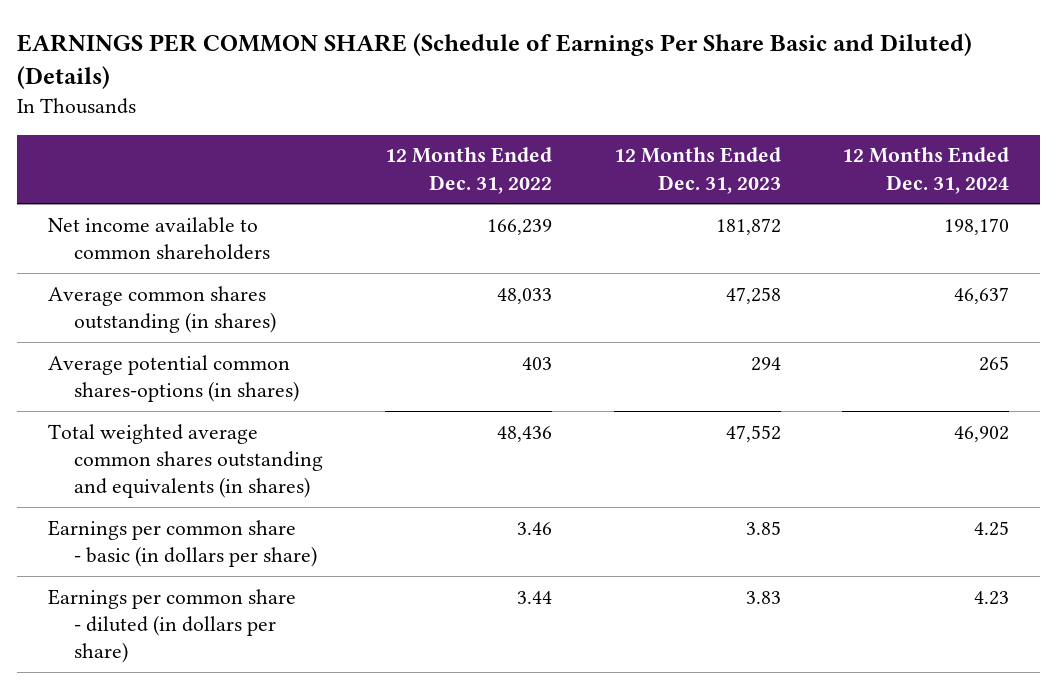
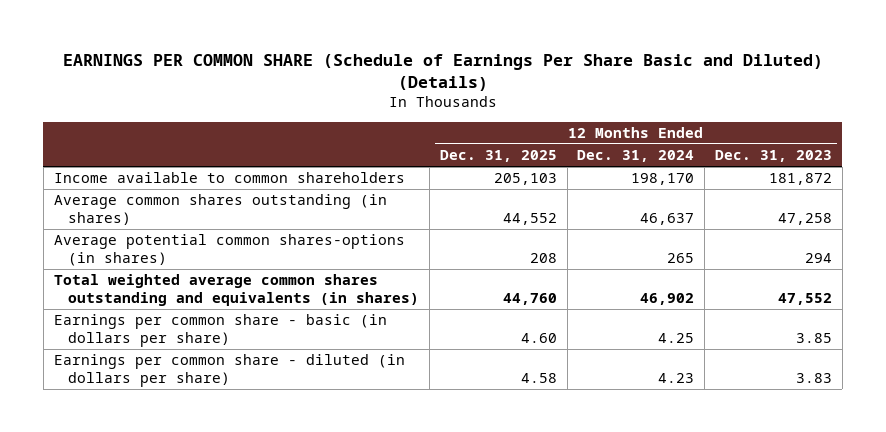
[384,147,552,194] 12 Months Ended Dec. 31, 2022 -> none
none -> [439,150,557,163] Dec. 31, 2025
[48,216,271,261] Net income available to common shareholders -> [53,172,405,184] Income available to common shareholders

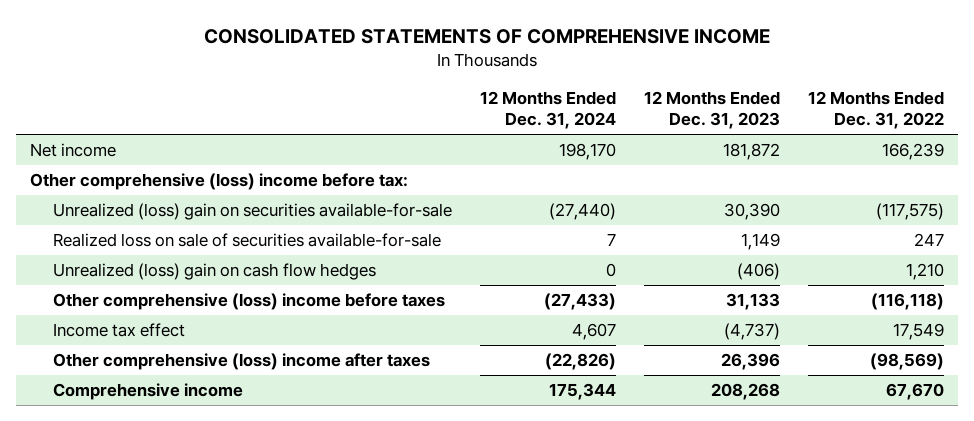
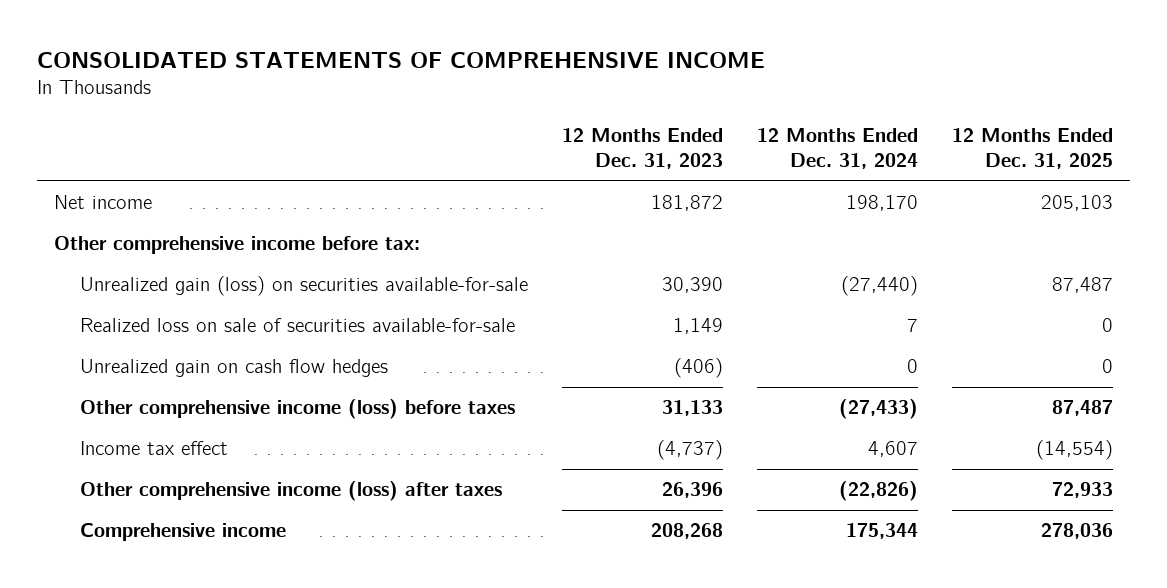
[808,91,945,130] 12 Months Ended Dec. 31, 2022 -> none
none -> [952,127,1114,170] 12 Months Ended Dec. 31, 2025
[30,173,409,191] Other comprehensive (loss) income before tax: -> [53,236,420,255] Other comprehensive income before tax:
[52,203,452,221] Unrealized (loss) gain on securities available-for-sale -> [80,276,529,297] Unrealized gain (loss) on securities available-for-sale
[52,263,376,281] Unrealized (loss) gain on cash flow hedges -> [80,359,389,378] Unrealized gain on cash flow hedges
[52,293,445,311] Other comprehensive (loss) income before taxes -> [80,399,516,420] Other comprehensive income (loss) before taxes
[52,353,430,371] Other comprehensive (loss) income after taxes -> [80,481,503,502] Other comprehensive income (loss) after taxes

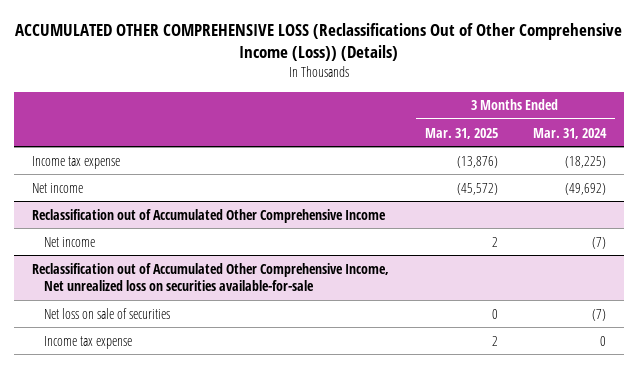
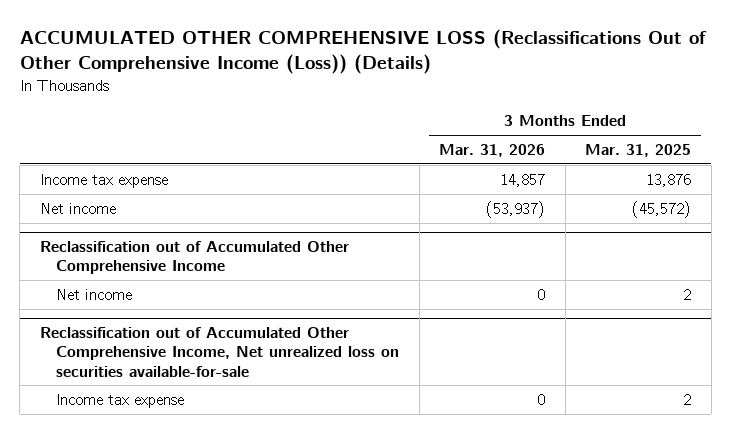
[533,127,608,139] Mar. 31, 2024 -> none
none -> [439,143,546,157] Mar. 31, 2026
[456,155,498,168] (13,876) -> [646,173,692,187] 13,876
[44,307,171,319] Net loss on sale of securities -> none

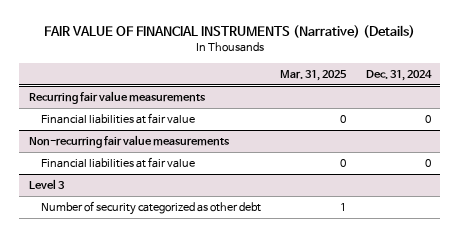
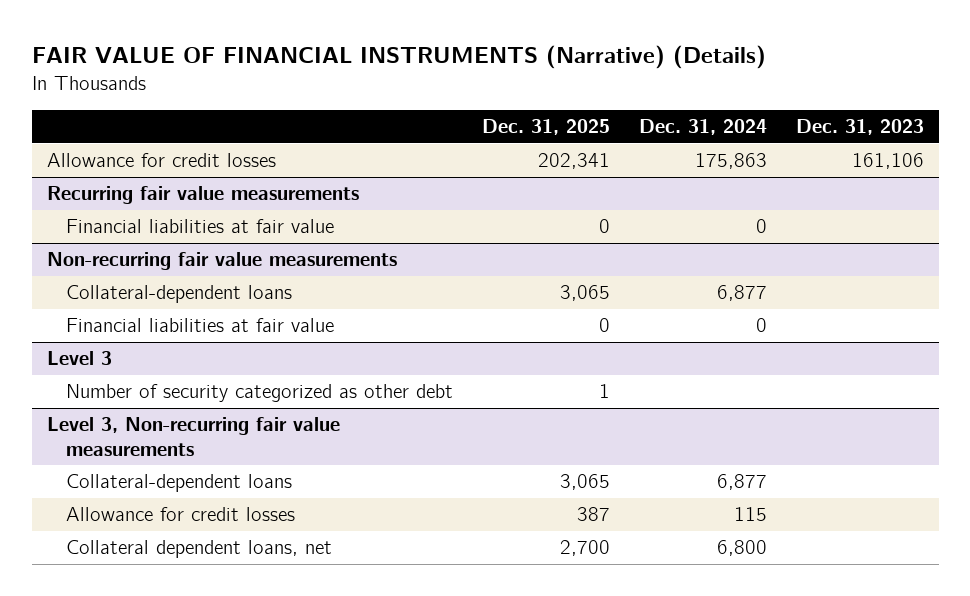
[280,69,348,81] Mar. 31, 2025 -> none
none -> [481,119,610,136] Dec. 31, 2025
none -> [795,119,924,136] Dec. 31, 2023
none -> [46,153,276,168] Allowance for credit losses
none -> [65,285,292,304] Collateral-dependent loans
none -> [46,417,340,456] Level 3, Non-recurring fair value measurements
none -> [65,474,292,493] Collateral-dependent loans
none -> [65,507,295,522] Allowance for credit losses
none -> [65,540,332,559] Collateral dependent loans, net

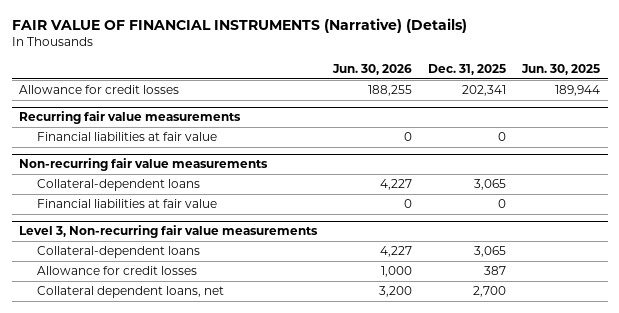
[638,119,767,136] Dec. 31, 2024 -> none
[795,119,924,136] Dec. 31, 2023 -> none
none -> [332,63,413,75] Jun. 30, 2026
none -> [520,63,600,75] Jun. 30, 2025
[46,351,112,366] Level 3 -> none
[65,384,453,403] Number of security categorized as other debt -> none

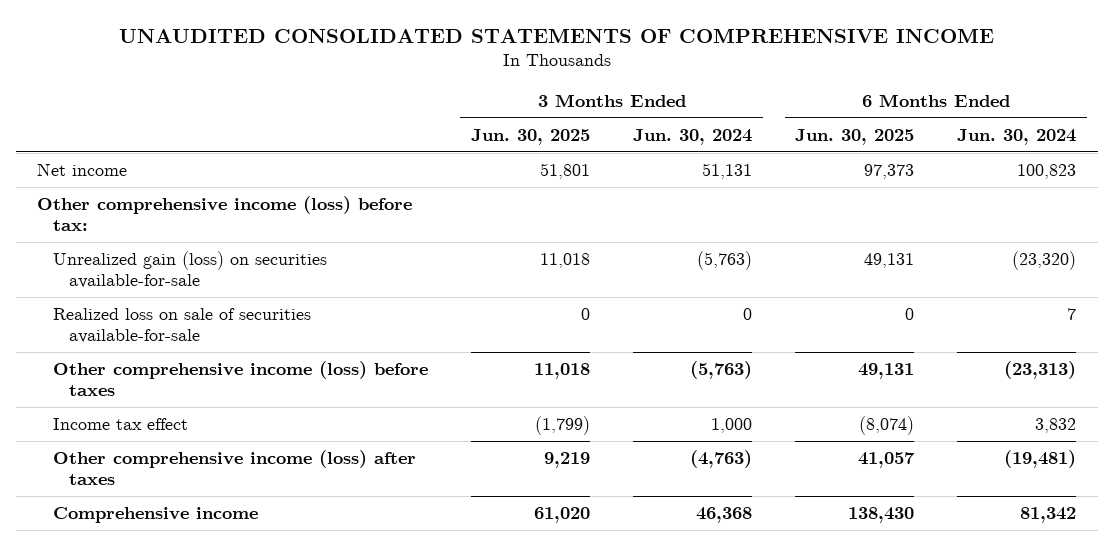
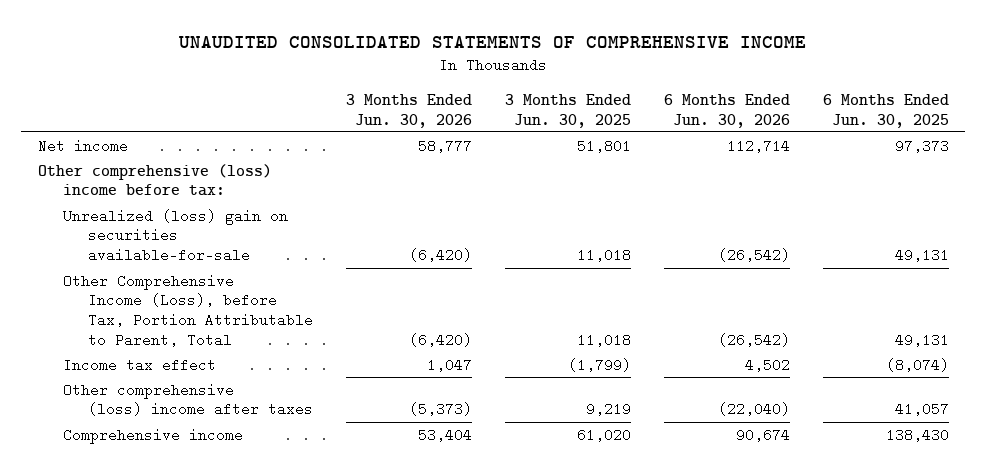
[633,128,753,145] Jun. 30, 2024 -> none
[957,128,1077,145] Jun. 30, 2024 -> none
none -> [345,93,472,128] 3 Months Ended Jun. 30, 2026
none -> [663,93,790,128] 6 Months Ended Jun. 30, 2026
[53,308,312,343] Realized loss on sale of securities available-for-sale -> none
[37,196,413,231] Other comprehensive income (loss) before tax: -> [37,163,272,197] Other comprehensive (loss) income before tax:
[53,251,328,288] Unrealized gain (loss) on securities available-for-sale -> [62,208,288,263] Unrealized (loss) gain on securities available-for-sale
[53,361,429,396] Other comprehensive income (loss) before taxes -> [62,273,314,348] Other Comprehensive Income (Loss), before Tax, Portion Attributable to Parent, Total
[53,450,417,485] Other comprehensive income (loss) after taxes -> [62,382,314,417] Other comprehensive (loss) income after taxes

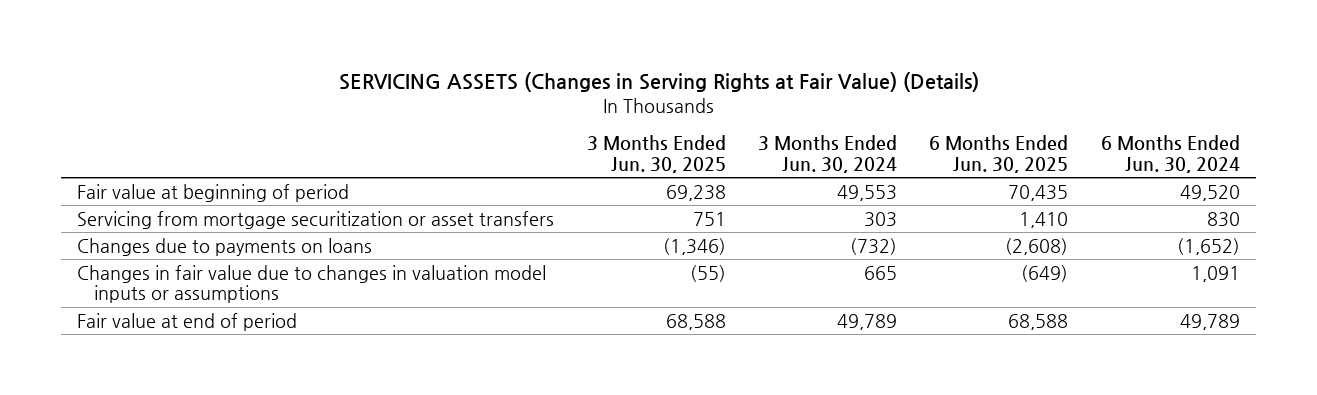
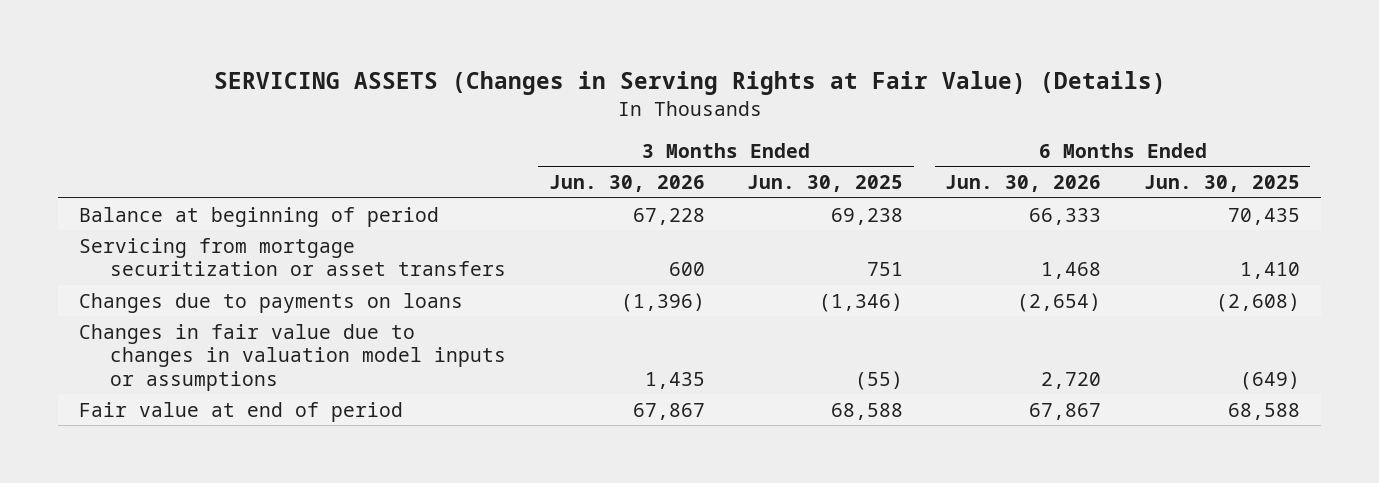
[758,135,898,173] 3 Months Ended Jun. 30, 2024 -> none
[1100,135,1240,173] 6 Months Ended Jun. 30, 2024 -> none
none -> [548,175,705,193] Jun. 30, 2026
none -> [945,175,1102,193] Jun. 30, 2026
[77,183,350,202] Fair value at beginning of period -> [79,206,440,227] Balance at beginning of period

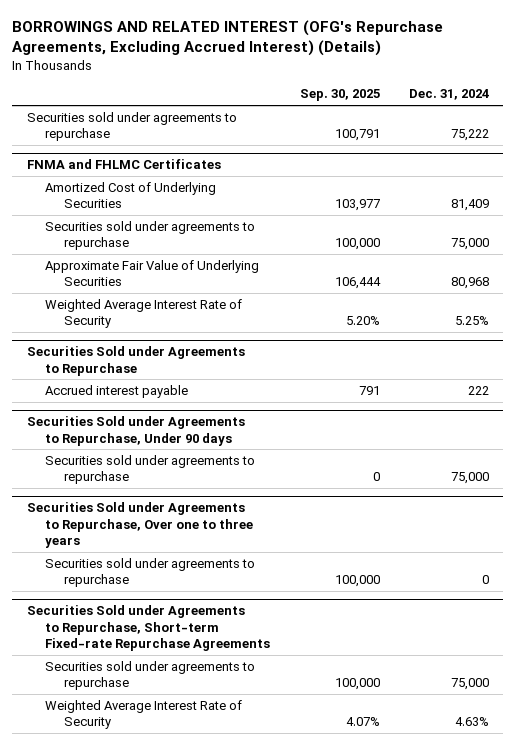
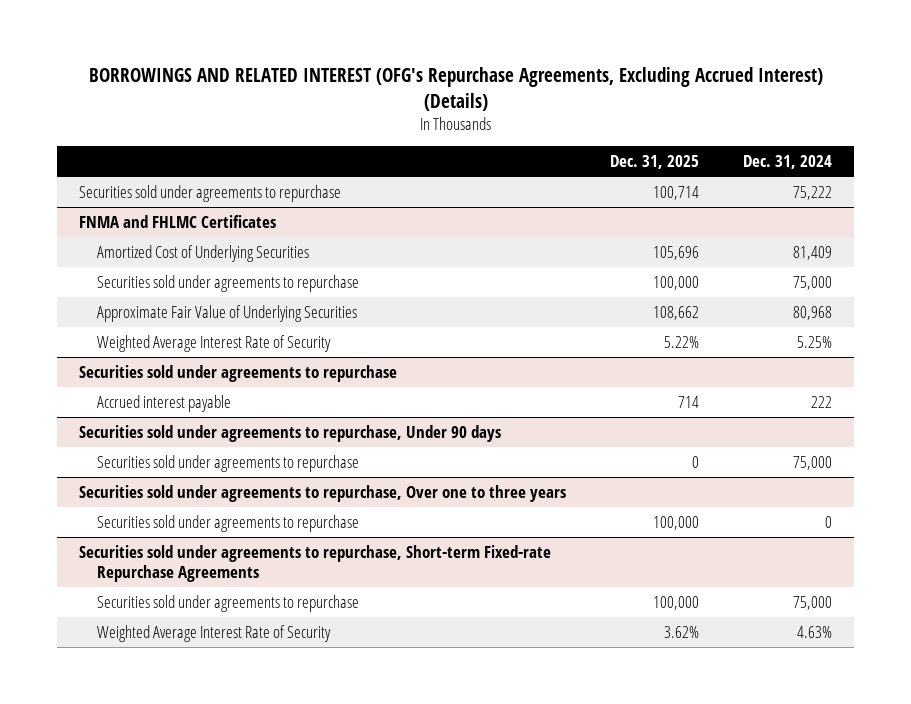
[299,89,380,102] Sep. 30, 2025 -> none
none -> [610,154,700,169] Dec. 31, 2025
[26,346,245,376] Securities Sold under Agreements to Repurchase -> [78,364,397,382] Securities sold under agreements to repurchase
[26,416,245,446] Securities Sold under Agreements to Repurchase, Under 90 days -> [78,424,501,442] Securities sold under agreements to repurchase, Under 90 days
[26,502,254,548] Securities Sold under Agreements to Repurchase, Over one to three years -> [78,484,566,502] Securities sold under agreements to repurchase, Over one to three years
[26,605,271,651] Securities Sold under Agreements to Repurchase, Short-term Fixed-rate Repurchase Agreements -> [78,544,551,583] Securities sold under agreements to repurchase, Short-term Fixed-rate Repurchase Agreements

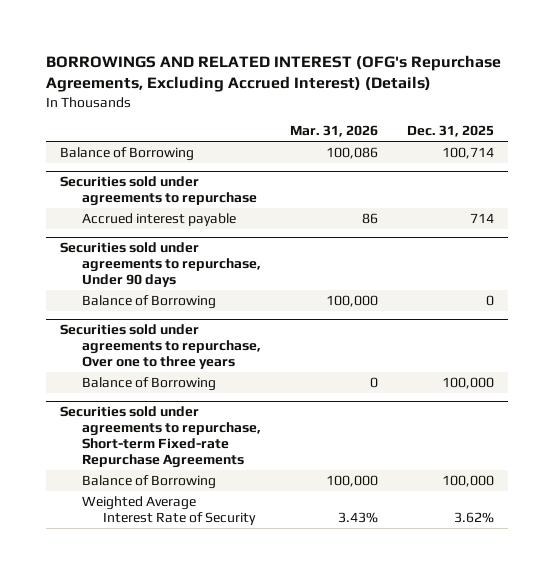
[743,154,833,169] Dec. 31, 2024 -> none
none -> [289,125,378,138] Mar. 31, 2026
[78,214,276,228] FNMA and FHLMC Certificates -> none
[96,244,309,262] Amortized Cost of Underlying Securities -> none
[96,274,359,292] Securities sold under agreements to repurchase -> none
[96,304,357,322] Approximate Fair Value of Underlying Securities -> none
[96,334,331,352] Weighted Average Interest Rate of Security -> none
[78,184,341,202] Securities sold under agreements to repurchase -> [60,146,195,161] Balance of Borrowing
[96,454,359,472] Securities sold under agreements to repurchase -> [81,294,216,309] Balance of Borrowing
[96,514,359,532] Securities sold under agreements to repurchase -> [81,376,216,391] Balance of Borrowing
[96,594,359,612] Securities sold under agreements to repurchase -> [81,474,216,489] Balance of Borrowing

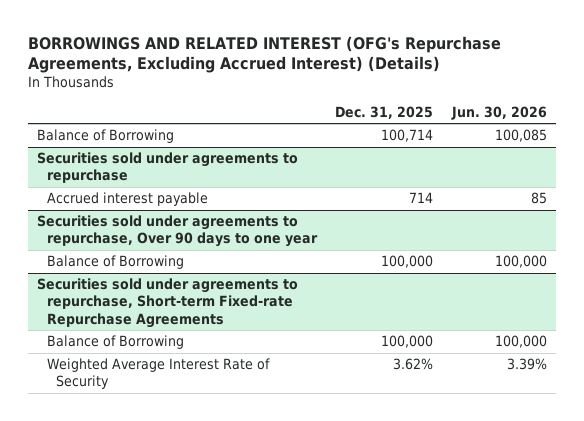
[289,125,378,138] Mar. 31, 2026 -> none
none -> [450,105,547,120] Jun. 30, 2026
[60,241,261,288] Securities sold under agreements to repurchase, Under 90 days -> none
[81,294,216,309] Balance of Borrowing -> none
[60,323,261,370] Securities sold under agreements to repurchase, Over one to three years -> [37,215,318,248] Securities sold under agreements to repurchase, Over 90 days to one year

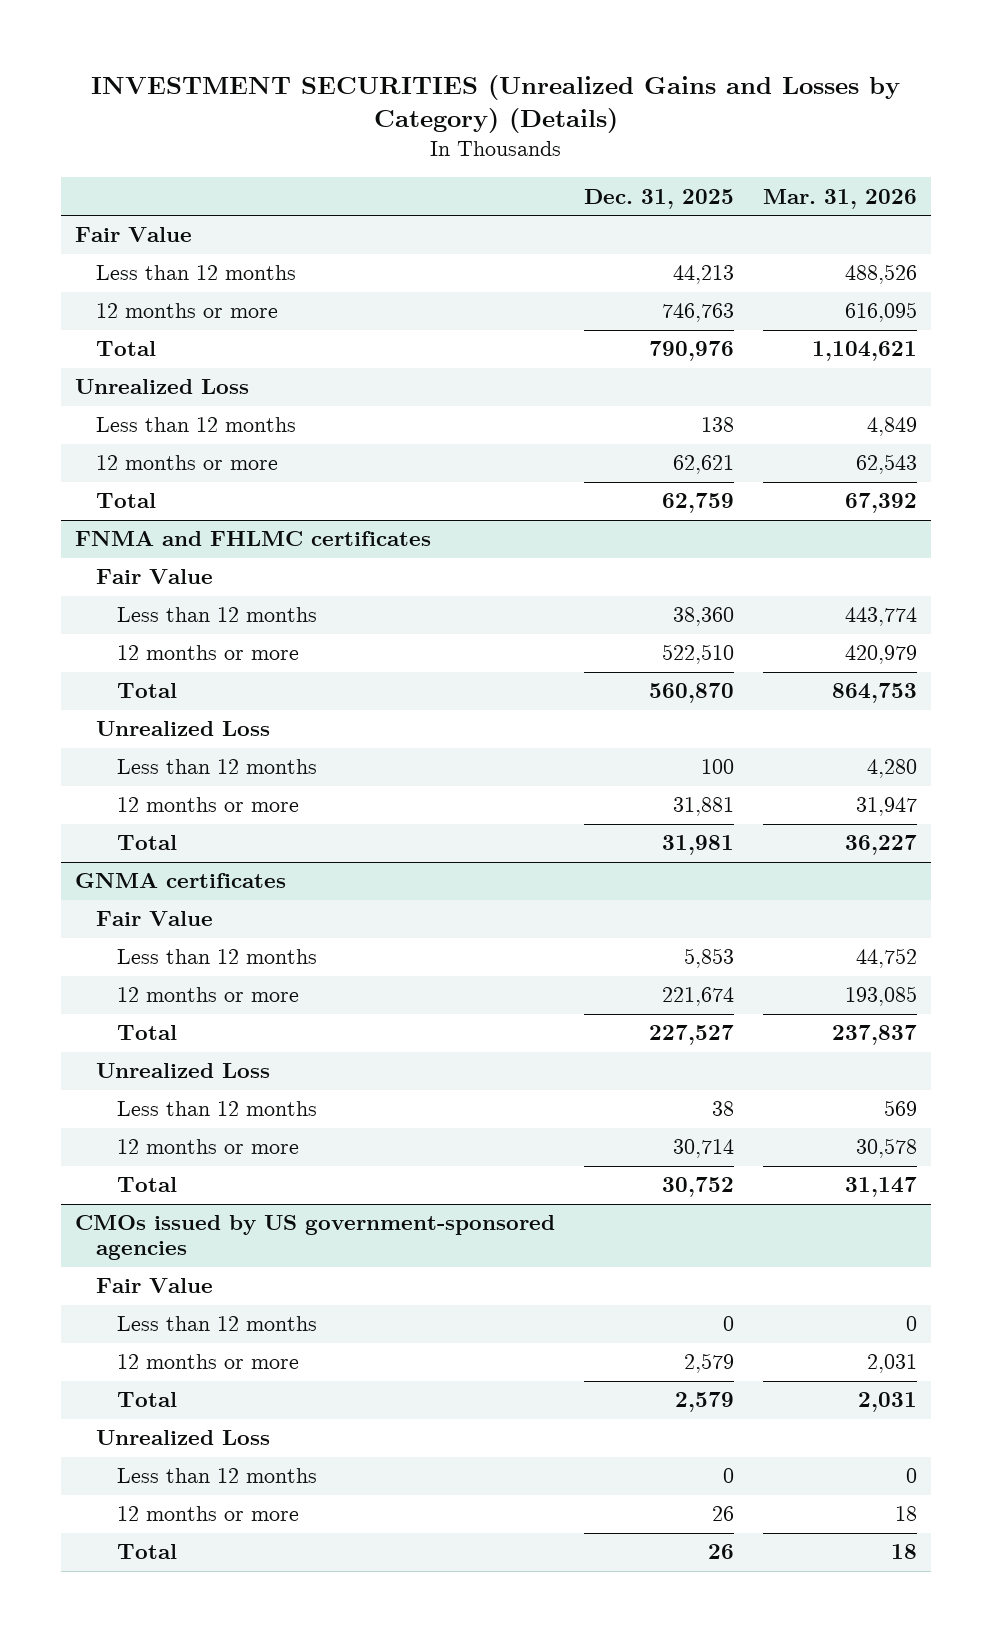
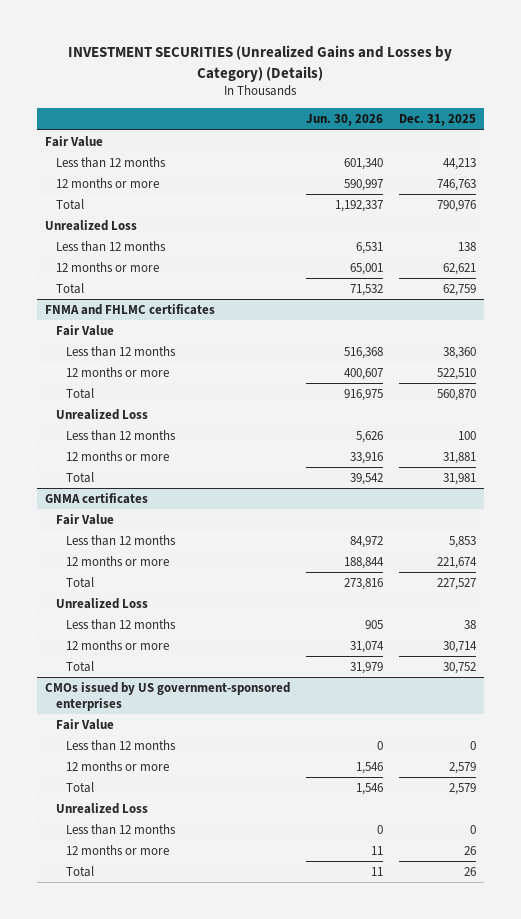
[762,188,917,209] Mar. 31, 2026 -> none
none -> [305,114,383,127] Jun. 30, 2026
[75,1215,556,1261] CMOs issued by US government-sponsored agencies -> [44,681,290,712] CMOs issued by US government-sponsored enterprises

